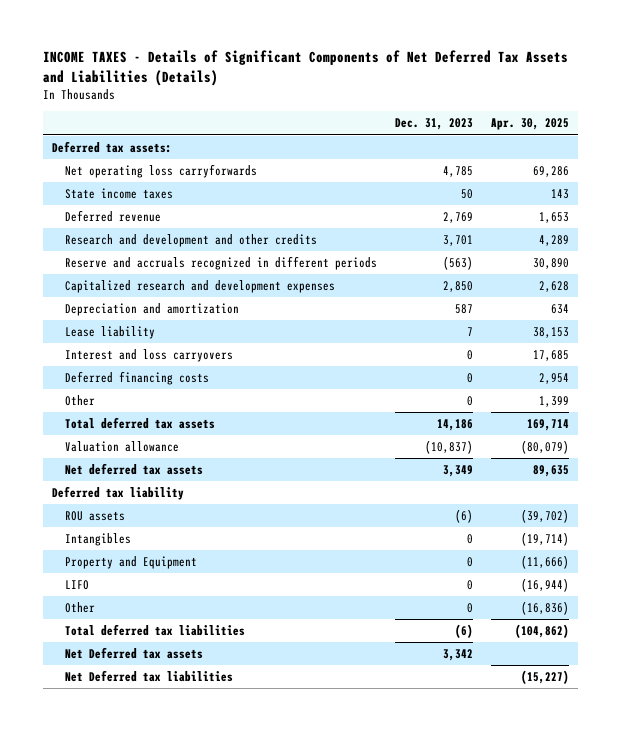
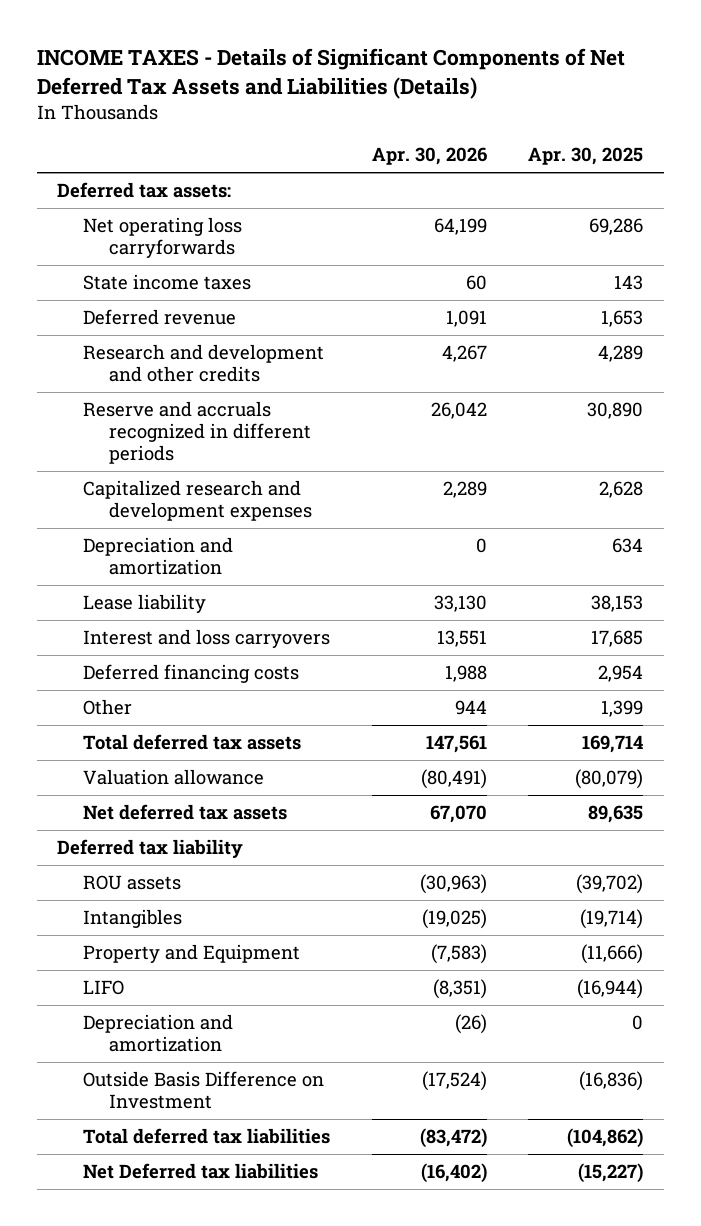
[395,118,474,131] Dec. 31, 2023 -> none
none -> [371,147,487,166] Apr. 30, 2026
none -> [83,1013,234,1053] Depreciation and amortization
[65,602,96,614] Other -> [83,1070,325,1110] Outside Basis Difference on Investment
[65,647,204,660] Net Deferred tax assets -> none

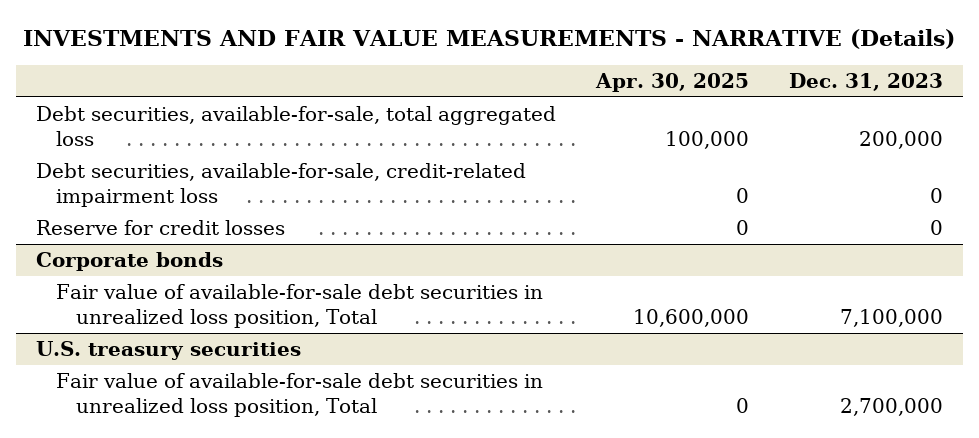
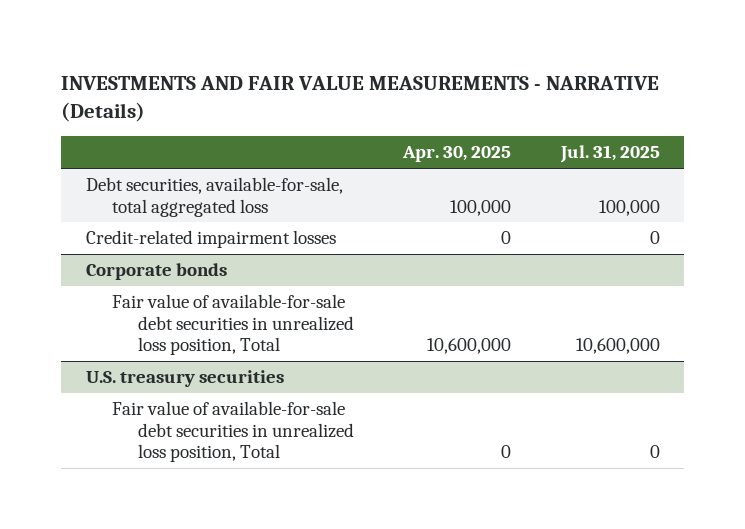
[789,72,944,91] Dec. 31, 2023 -> none
none -> [559,145,660,164] Jul. 31, 2025
[35,163,526,208] Debt securities, available-for-sale, credit-related impairment loss -> none
[35,220,285,236] Reserve for credit losses -> [85,230,336,249] Credit-related impairment losses

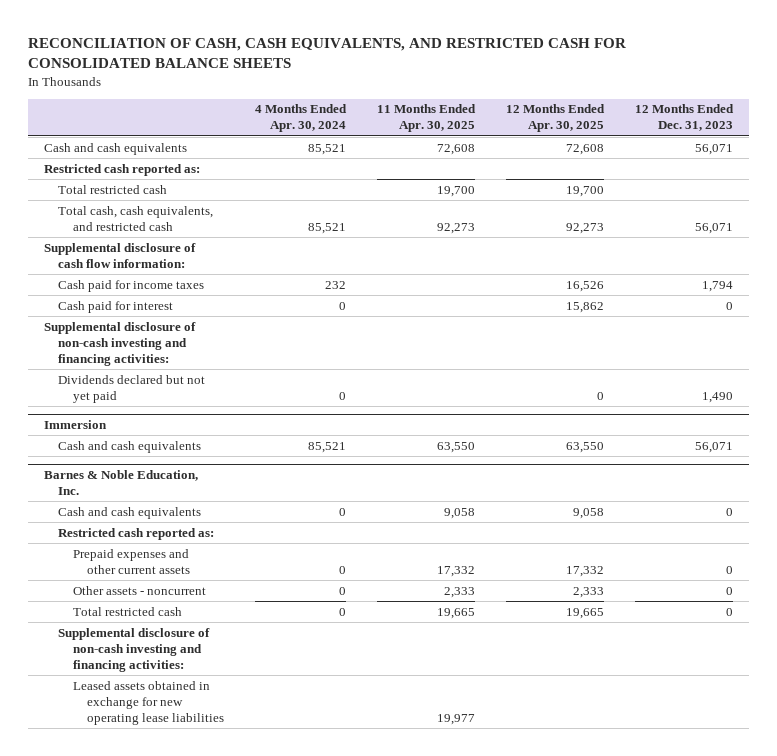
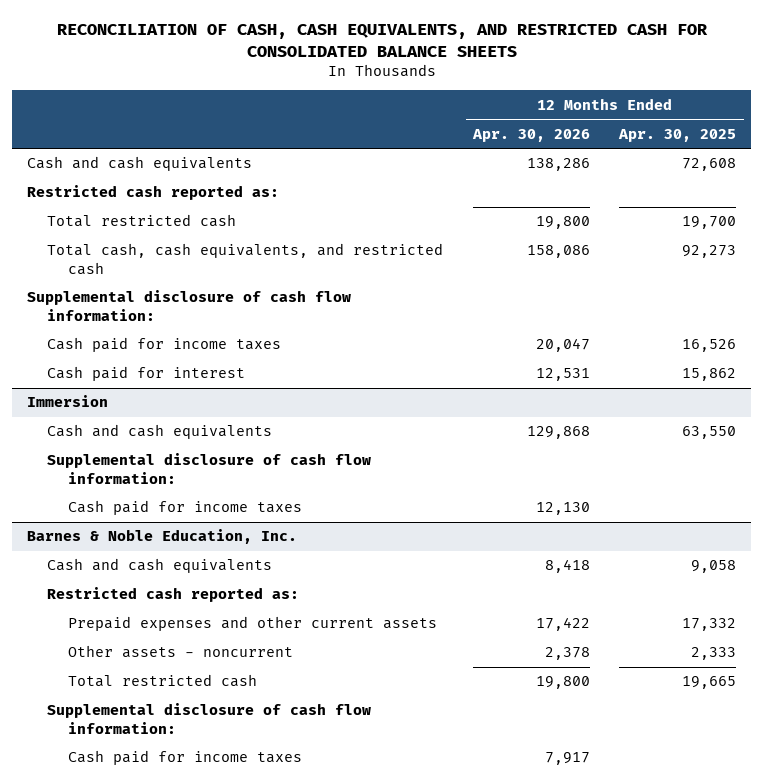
[254,104,347,133] 4 Months Ended Apr. 30, 2024 -> none
[377,104,477,133] 11 Months Ended Apr. 30, 2025 -> none
[635,104,735,132] 12 Months Ended Dec. 31, 2023 -> none
none -> [471,128,590,142] Apr. 30, 2026
[44,321,197,366] Supplemental disclosure of non-cash investing and financing activities: -> none
[58,374,206,403] Dividends declared but not yet paid -> none
none -> [47,453,372,485] Supplemental disclosure of cash flow information:
none -> [67,500,302,516] Cash paid for income taxes
[58,627,211,672] Supplemental disclosure of non-cash investing and financing activities: -> none
[72,680,224,725] Leased assets obtained in exchange for new operating lease liabilities -> none
none -> [47,703,372,735] Supplemental disclosure of cash flow information:
none -> [67,750,302,766] Cash paid for income taxes

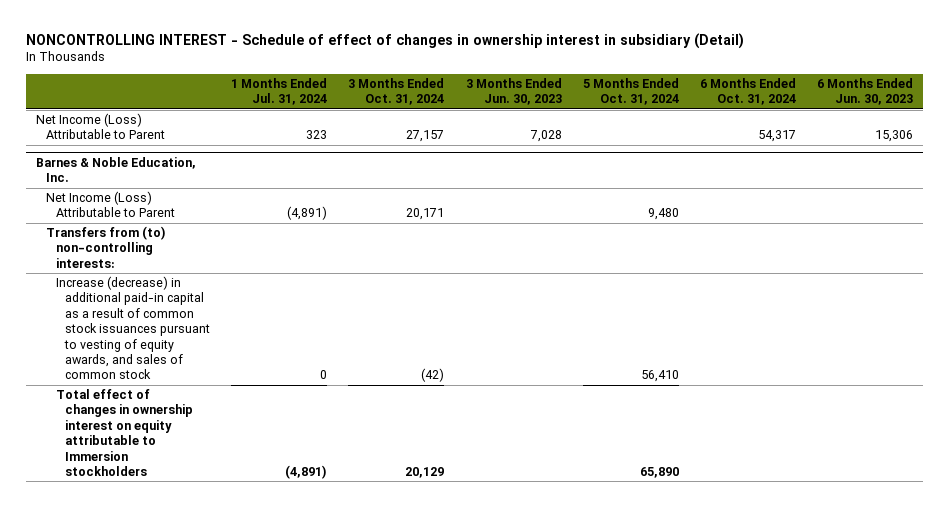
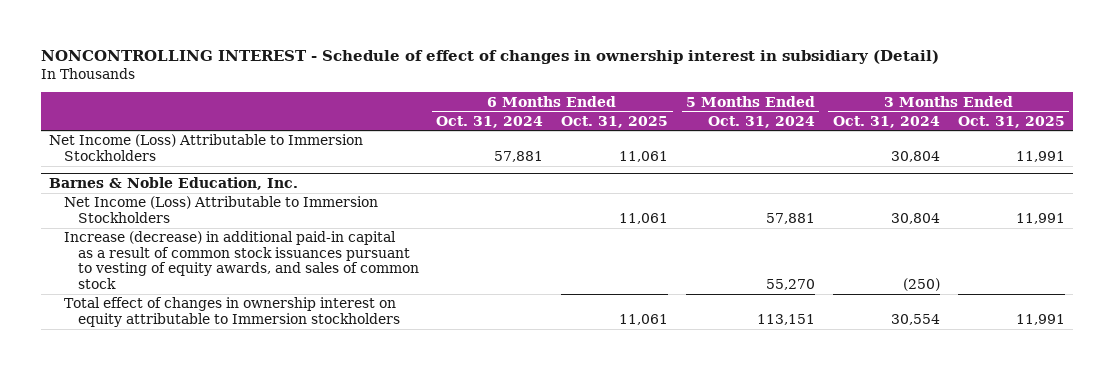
[231,77,328,106] 1 Months Ended Jul. 31, 2024 -> none
[465,77,562,106] 3 Months Ended Jun. 30, 2023 -> none
[816,77,913,106] 6 Months Ended Jun. 30, 2023 -> none
none -> [561,115,669,128] Oct. 31, 2025
none -> [957,115,1065,128] Oct. 31, 2025
[36,113,165,140] Net Income (Loss) Attributable to Parent -> [49,134,364,161] Net Income (Loss) Attributable to Immersion Stockholders
[406,130,445,143] 27,157 -> [890,150,940,162] 30,804
[757,130,796,143] 54,317 -> [494,150,544,162] 57,881
[45,226,166,268] Transfers from (to) non-controlling interests: -> none
[45,191,175,218] Net Income (Loss) Attributable to Parent -> [63,196,378,223] Net Income (Loss) Attributable to Immersion Stockholders
[406,208,445,221] 20,171 -> [890,212,940,224] 30,804
[647,208,679,221] 9,480 -> [766,212,816,224] 57,881
[421,368,445,383] (42) -> [902,277,940,291] (250)
[640,370,679,383] 56,410 -> [766,278,816,290] 55,270
[405,466,445,478] 20,129 -> [890,313,940,325] 30,554
[639,466,679,478] 65,890 -> [757,313,816,325] 113,151

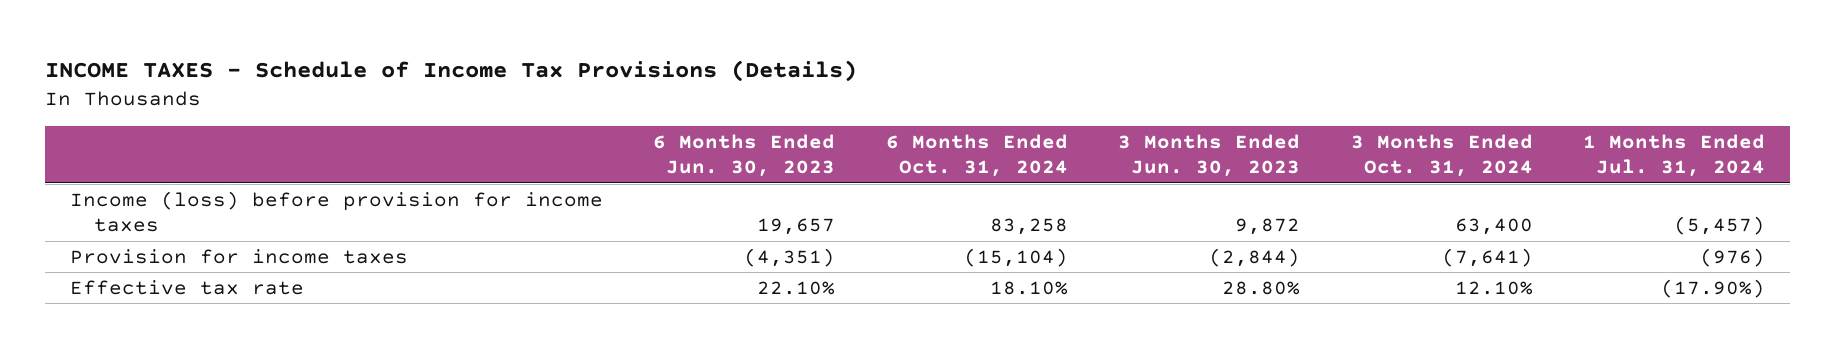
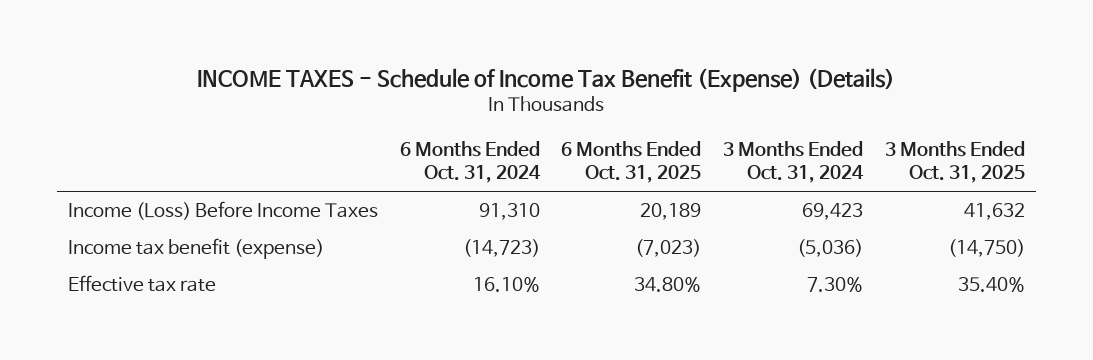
[44,60,857,83] INCOME TAXES - Schedule of Income Tax Provisions (Details) -> [197,68,896,93] INCOME TAXES - Schedule of Income Tax Benefit (Expense) (Details)
[653,133,836,178] 6 Months Ended Jun. 30, 2023 -> none
[1118,133,1301,178] 3 Months Ended Jun. 30, 2023 -> none
[1583,133,1766,178] 1 Months Ended Jul. 31, 2024 -> none
none -> [561,140,702,184] 6 Months Ended Oct. 31, 2025
none -> [884,140,1025,184] 3 Months Ended Oct. 31, 2025
[69,190,603,233] Income (loss) before provision for income taxes -> [68,201,379,221] Income (Loss) Before Income Taxes
[989,218,1068,236] 83,258 -> [478,203,540,221] 91,310
[1454,218,1533,236] 63,400 -> [802,203,864,221] 69,423
[69,248,408,264] Provision for income taxes -> [68,238,325,260] Income tax benefit (expense)
[963,247,1068,267] (15,104) -> [462,239,540,258] (14,723)
[1441,247,1533,267] (7,641) -> [797,239,864,258] (5,036)
[989,280,1068,295] 18.10% -> [472,277,540,293] 16.10%
[1454,280,1533,295] 12.10% -> [807,277,864,293] 7.30%

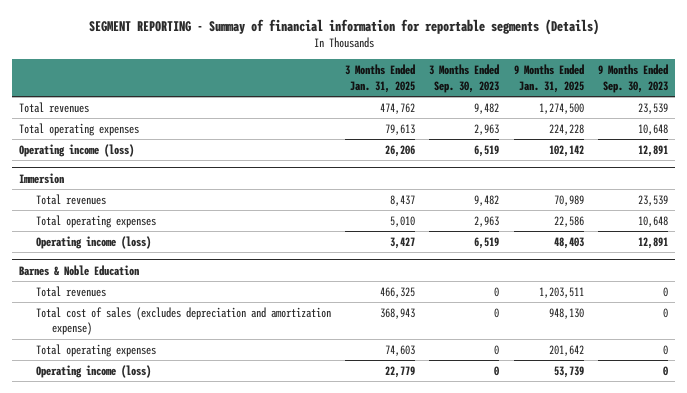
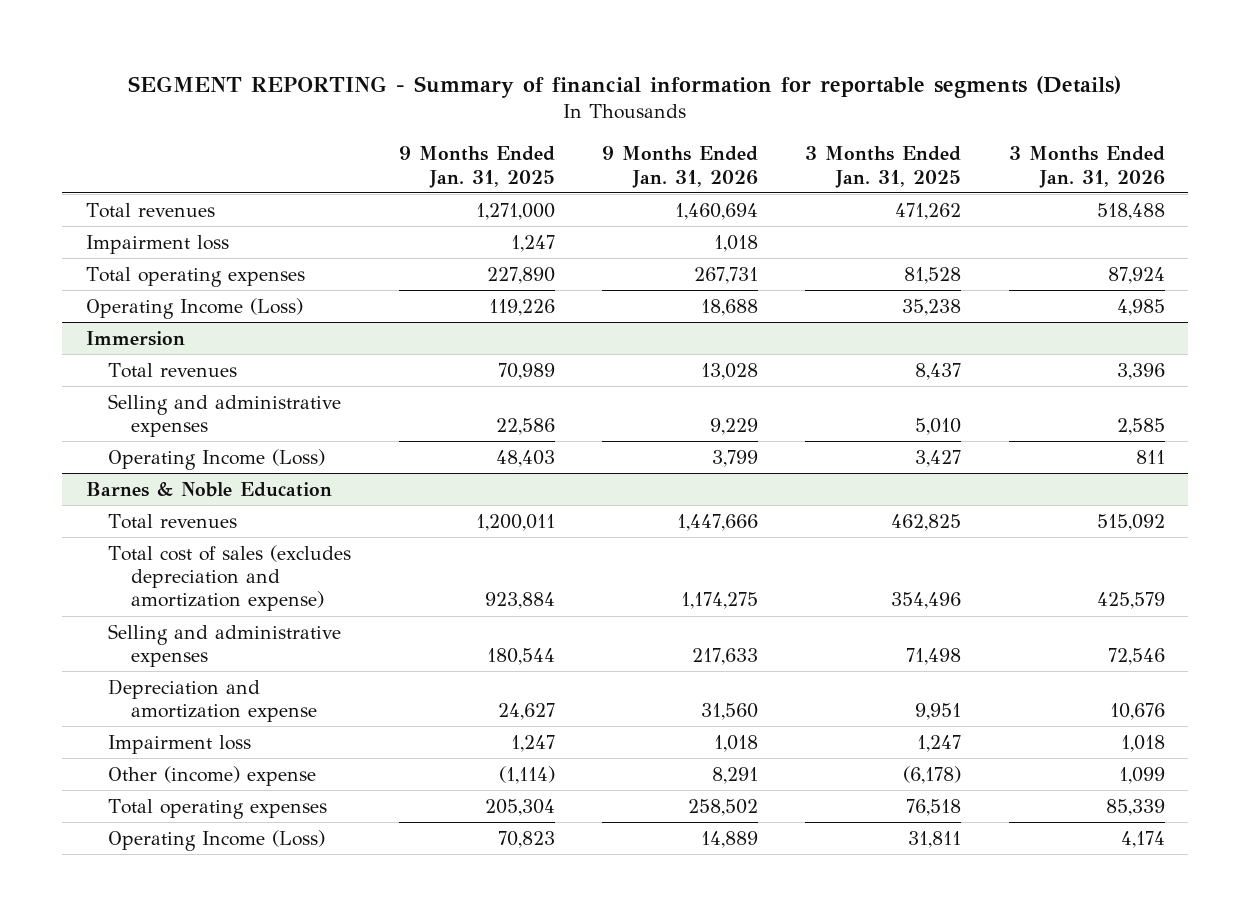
[88,18,599,35] SEGMENT REPORTING - Summay of financial information for reportable segments (Details) -> [128,76,1122,99] SEGMENT REPORTING - Summary of financial information for reportable segments (Details)
[429,64,500,93] 3 Months Ended Sep. 30, 2023 -> none
[597,64,668,93] 9 Months Ended Sep. 30, 2023 -> none
none -> [601,146,758,188] 9 Months Ended Jan. 31, 2026
none -> [1008,146,1165,188] 3 Months Ended Jan. 31, 2026
[379,102,415,114] 474,762 -> [895,202,962,220] 471,262
[538,102,584,114] 1,274,500 -> [475,202,555,220] 1,271,000
none -> [85,234,229,254] Impairment loss
[384,123,415,135] 79,613 -> [904,266,962,284] 81,528
[548,123,584,135] 224,228 -> [486,266,555,284] 227,890
[19,143,135,157] Operating income (loss) -> [85,297,303,319] Operating Income (Loss)
[384,144,415,157] 26,206 -> [902,298,962,316] 35,238
[548,144,584,157] 102,142 -> [488,298,555,316] 119,226
[35,214,156,228] Total operating expenses -> [108,393,342,437] Selling and administrative expenses
[35,235,151,249] Operating income (loss) -> [108,448,326,470] Operating Income (Loss)
[379,286,415,298] 466,325 -> [891,513,962,531] 462,825
[538,286,584,298] 1,203,511 -> [475,513,555,531] 1,200,011
[379,307,415,319] 368,943 -> [891,592,962,610] 354,496
[548,307,584,319] 948,130 -> [484,592,555,610] 923,884
none -> [108,623,342,667] Selling and administrative expenses
none -> [108,678,317,722] Depreciation and amortization expense
none -> [108,734,252,754] Impairment loss
none -> [108,765,317,786] Other (income) expense
[384,344,415,356] 74,603 -> [906,798,962,816] 76,518
[548,344,584,356] 201,642 -> [484,798,555,816] 205,304
[35,364,151,378] Operating income (loss) -> [108,829,326,851] Operating Income (Loss)
[384,365,415,378] 22,779 -> [908,830,962,848] 31,811
[553,365,584,378] 53,739 -> [497,830,555,848] 70,823

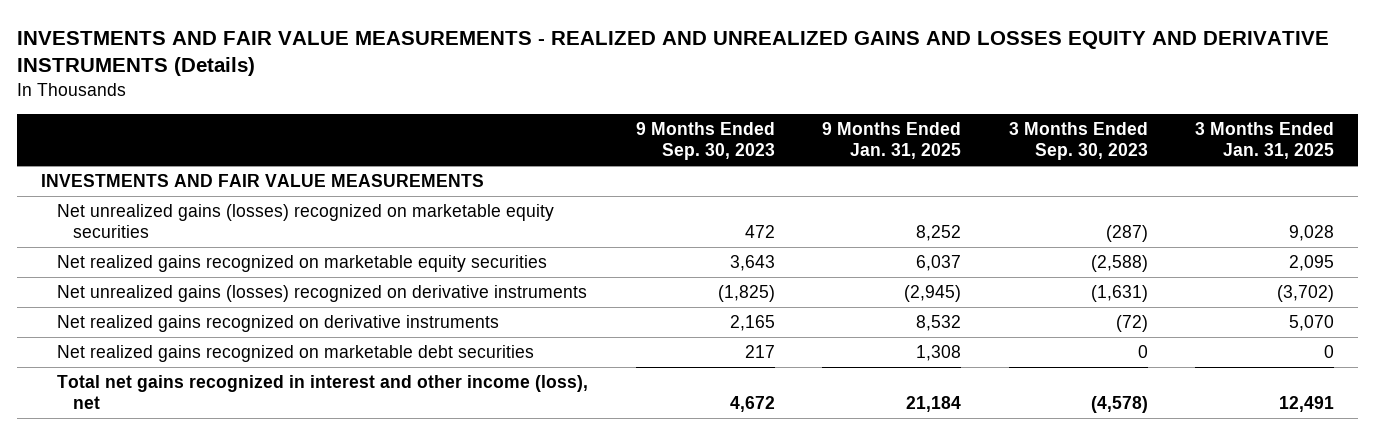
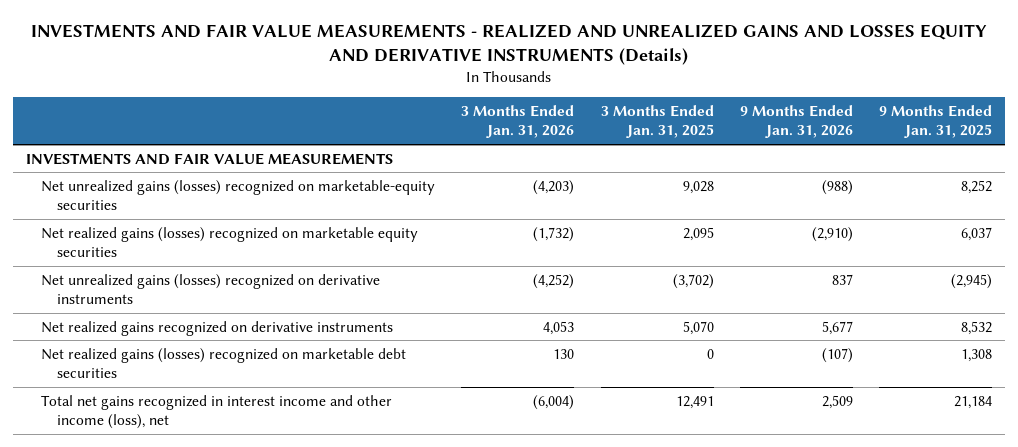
[635,122,775,161] 9 Months Ended Sep. 30, 2023 -> none
[1008,122,1148,161] 3 Months Ended Sep. 30, 2023 -> none
none -> [461,104,575,139] 3 Months Ended Jan. 31, 2026
none -> [739,104,853,139] 9 Months Ended Jan. 31, 2026
[56,204,554,239] Net unrealized gains (losses) recognized on marketable equity securities -> [41,179,436,211] Net unrealized gains (losses) recognized on marketable-equity securities
[56,255,547,273] Net realized gains recognized on marketable equity securities -> [41,226,419,258] Net realized gains (losses) recognized on marketable equity securities
[56,345,534,363] Net realized gains recognized on marketable debt securities -> [41,347,407,379] Net realized gains (losses) recognized on marketable debt securities
[56,375,588,410] Total net gains recognized in interest and other income (loss), net -> [41,394,393,430] Total net gains recognized in interest income and other income (loss), net

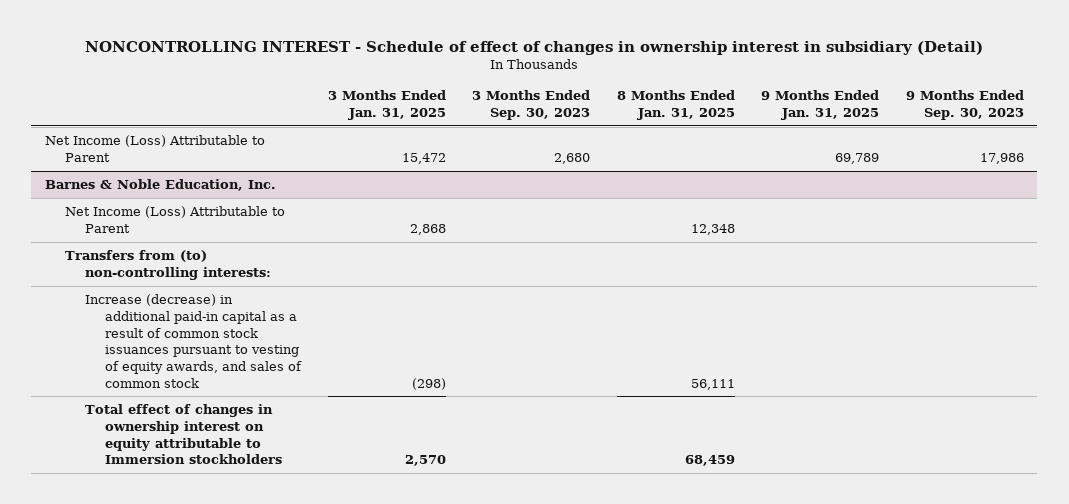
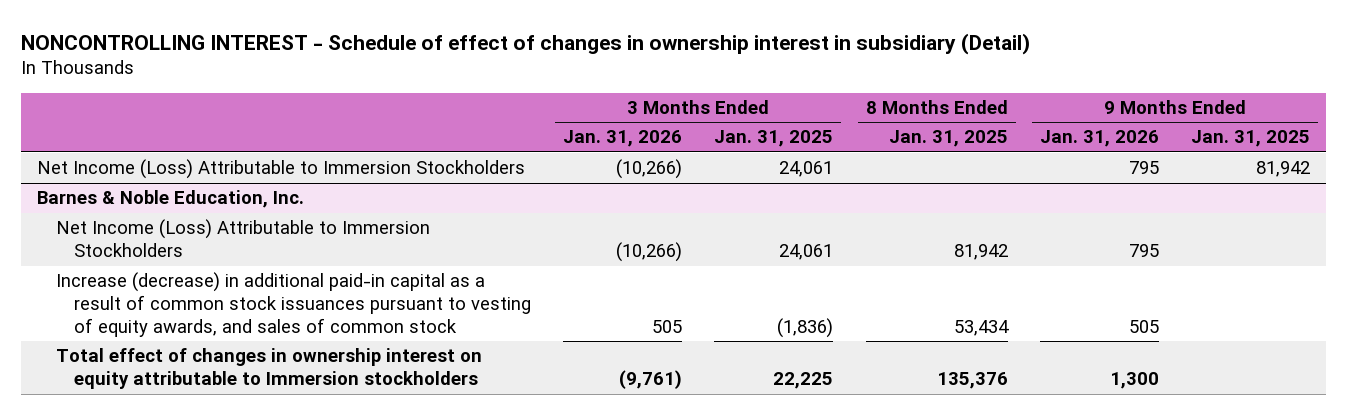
[472,90,591,121] 3 Months Ended Sep. 30, 2023 -> none
[905,90,1024,121] 9 Months Ended Sep. 30, 2023 -> none
none -> [563,130,683,148] Jan. 31, 2026
none -> [1039,130,1159,148] Jan. 31, 2026
[44,135,265,162] Net Income (Loss) Attributable to Parent -> [37,159,526,180] Net Income (Loss) Attributable to Immersion Stockholders
[401,152,446,164] 15,472 -> [779,161,834,178] 24,061
[835,152,880,164] 69,789 -> [1256,161,1311,178] 81,942
[64,250,271,280] Transfers from (to) non-controlling interests: -> none
[64,206,285,233] Net Income (Loss) Attributable to Parent -> [55,219,430,258] Net Income (Loss) Attributable to Immersion Stockholders
[409,223,446,235] 2,868 -> [779,244,834,261] 24,061
[690,223,735,235] 12,348 -> [953,244,1008,261] 81,942
[411,377,446,390] (298) -> [777,318,834,339] (1,836)
[690,378,735,390] 56,111 -> [953,320,1009,337] 53,434
[404,455,446,467] 2,570 -> [773,372,834,390] 22,225
[684,455,735,467] 68,459 -> [936,372,1008,390] 135,376

